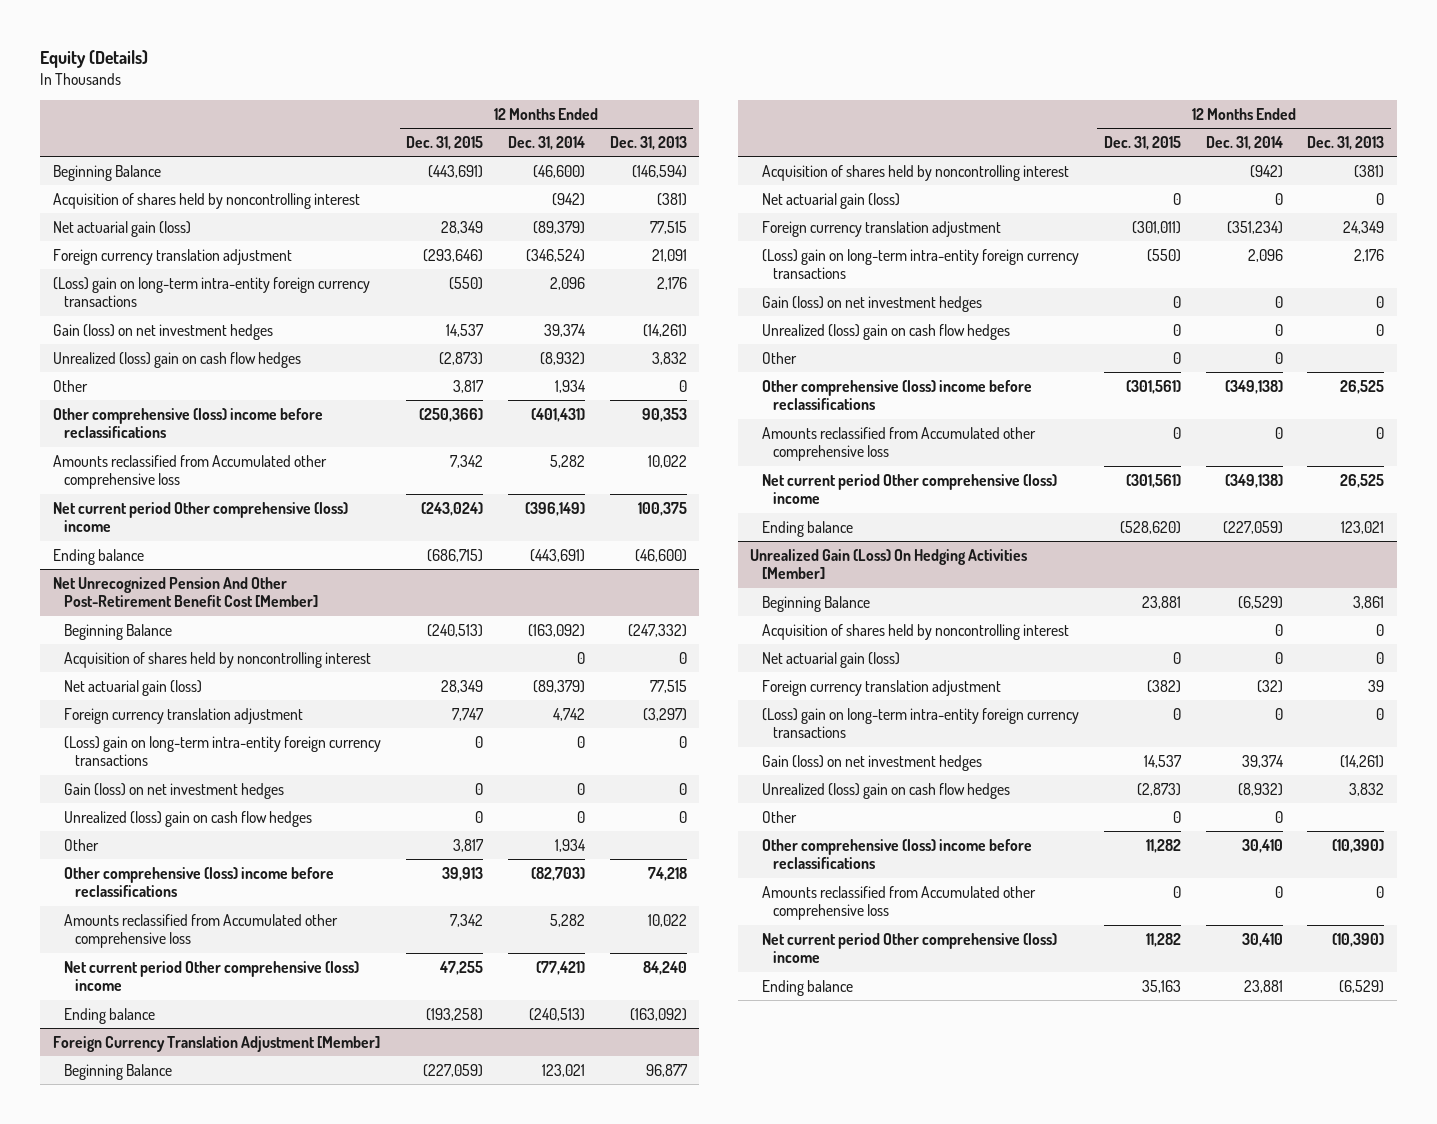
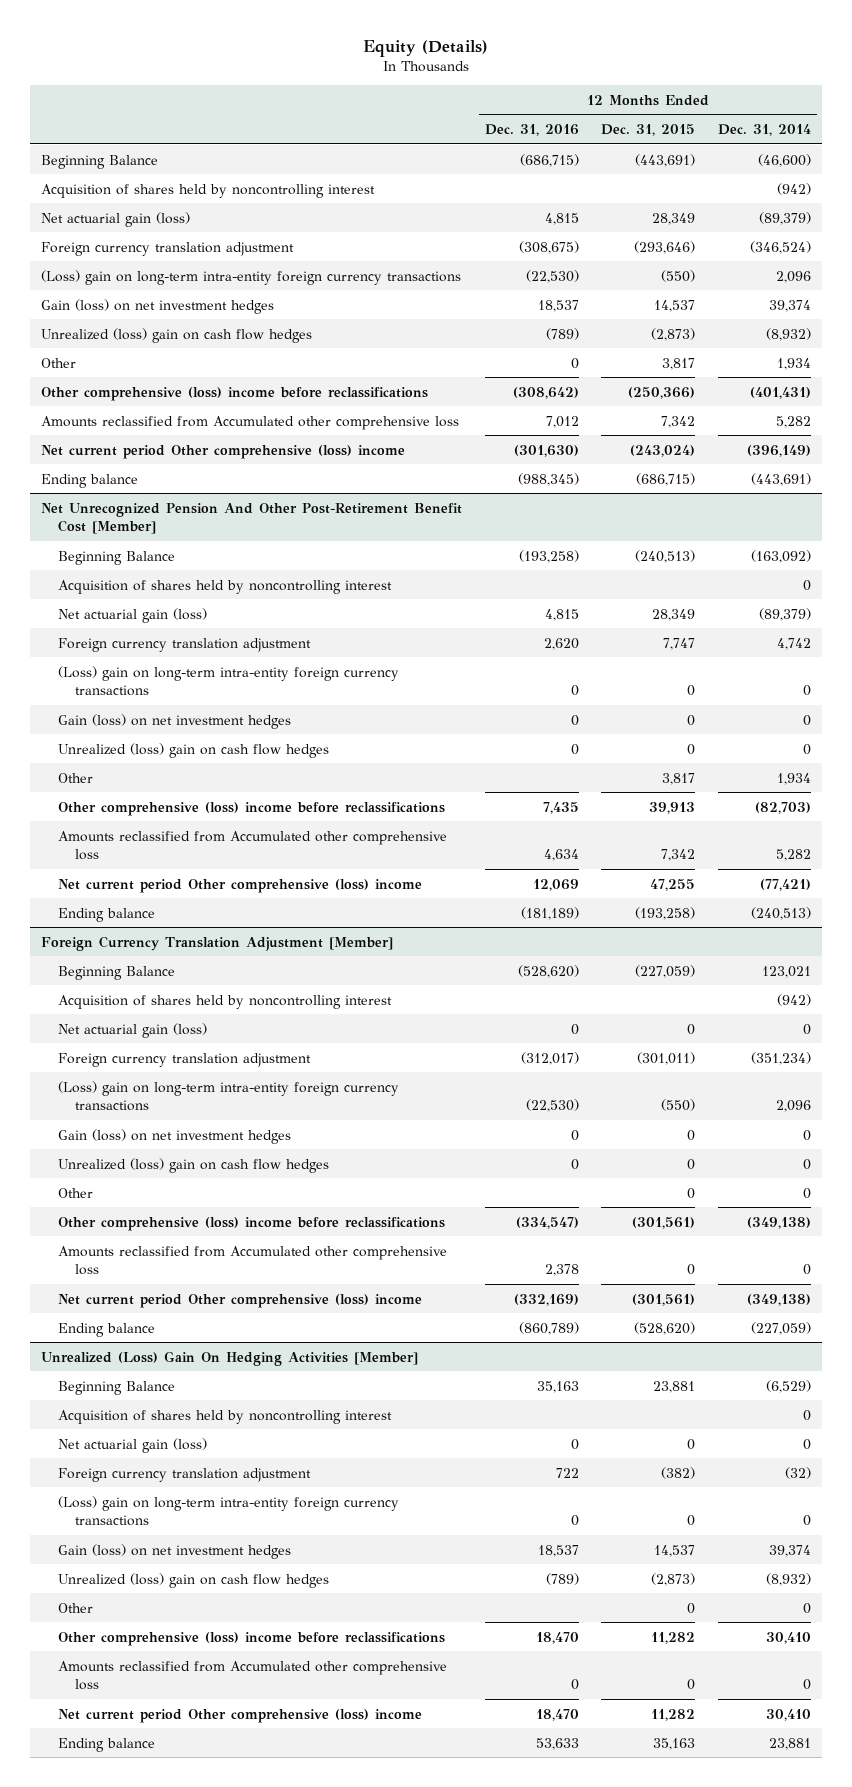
[609,135,687,150] Dec. 31, 2013 -> none
none -> [484,124,579,137] Dec. 31, 2016
[750,548,1028,580] Unrealized Gain (Loss) On Hedging Activities [Member] -> [41,1350,419,1366] Unrealized (Loss) Gain On Hedging Activities [Member]

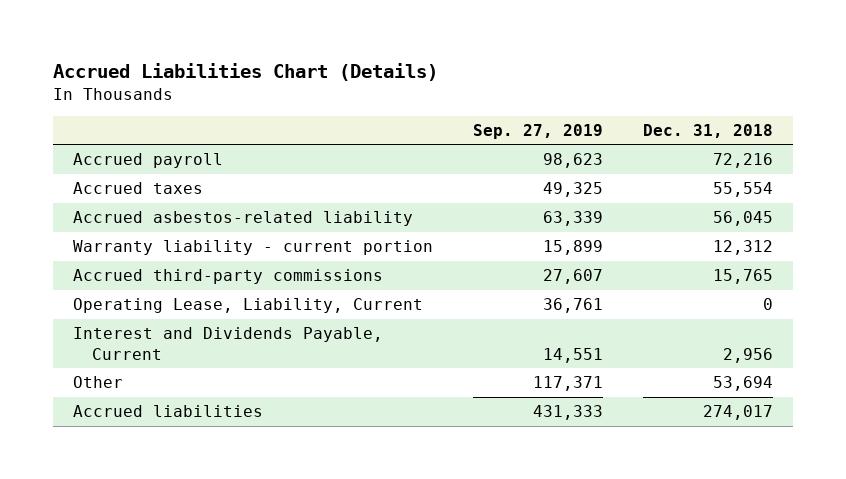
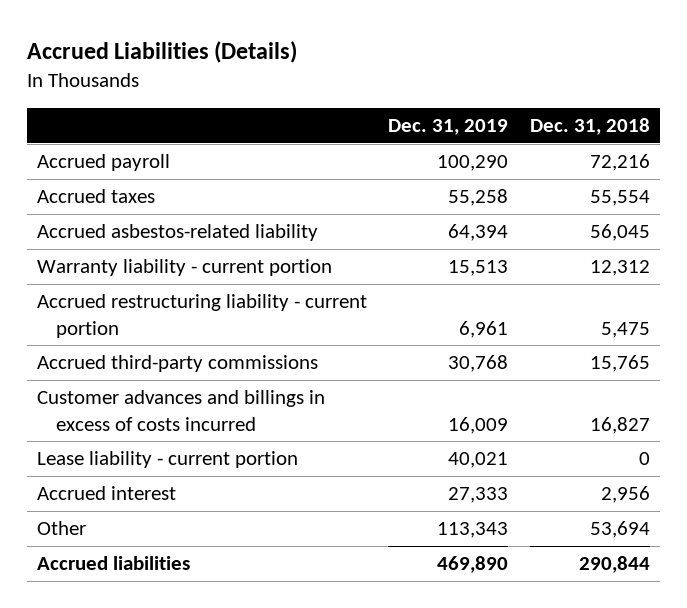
[53,62,439,81] Accrued Liabilities Chart (Details) -> [26,40,297,63] Accrued Liabilities (Details)
[472,123,603,139] Sep. 27, 2019 -> none
none -> [388,119,509,136] Dec. 31, 2019
none -> [37,294,368,338] Accrued restructuring liability - current portion
none -> [37,390,326,431] Customer advances and billings in excess of costs incurred
[73,298,424,314] Operating Lease, Liability, Current -> [37,451,299,469] Lease liability - current portion
[73,327,384,360] Interest and Dividends Payable, Current -> [37,486,177,501] Accrued interest
[702,405,773,421] 274,017 -> [578,556,650,574] 290,844

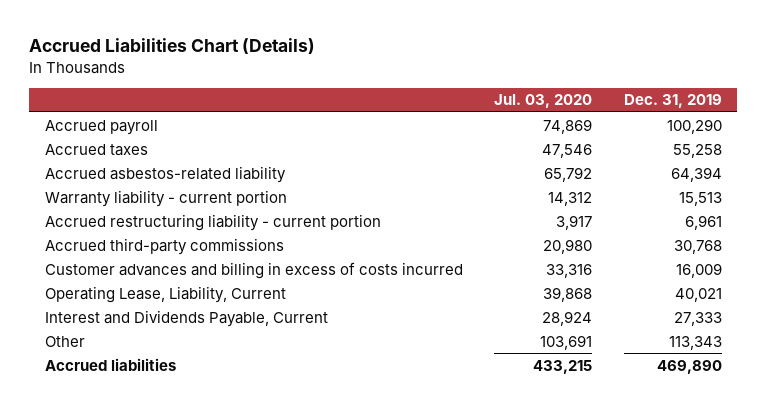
[26,40,297,63] Accrued Liabilities (Details) -> [28,38,315,55] Accrued Liabilities Chart (Details)
[529,118,650,136] Dec. 31, 2018 -> none
none -> [494,94,593,109] Jul. 03, 2020
[37,390,326,431] Customer advances and billings in excess of costs incurred -> [44,261,463,279] Customer advances and billing in excess of costs incurred
[37,451,299,469] Lease liability - current portion -> [44,285,286,303] Operating Lease, Liability, Current
[37,486,177,501] Accrued interest -> [44,309,328,327] Interest and Dividends Payable, Current

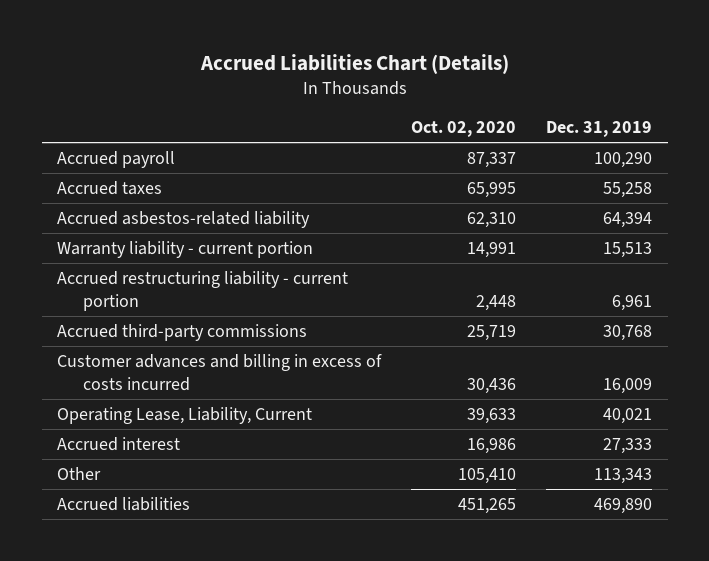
[494,94,593,109] Jul. 03, 2020 -> none
none -> [411,121,517,138] Oct. 02, 2020
[44,309,328,327] Interest and Dividends Payable, Current -> [56,436,180,451] Accrued interest

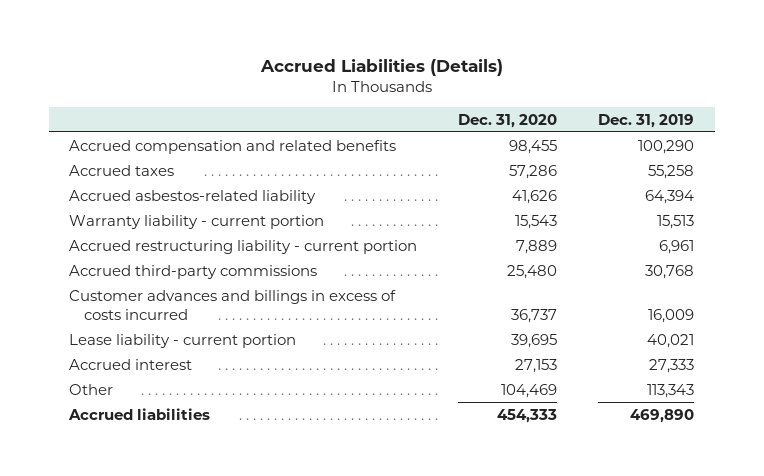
[199,53,509,74] Accrued Liabilities Chart (Details) -> [259,59,503,77] Accrued Liabilities (Details)
[411,121,517,138] Oct. 02, 2020 -> none
none -> [458,113,558,128] Dec. 31, 2020
[56,150,175,168] Accrued payroll -> [69,139,397,154] Accrued compensation and related benefits
[56,353,382,392] Customer advances and billing in excess of costs incurred -> [69,289,397,320] Customer advances and billings in excess of costs incurred
[56,406,312,424] Operating Lease, Liability, Current -> [69,333,297,348] Lease liability - current portion

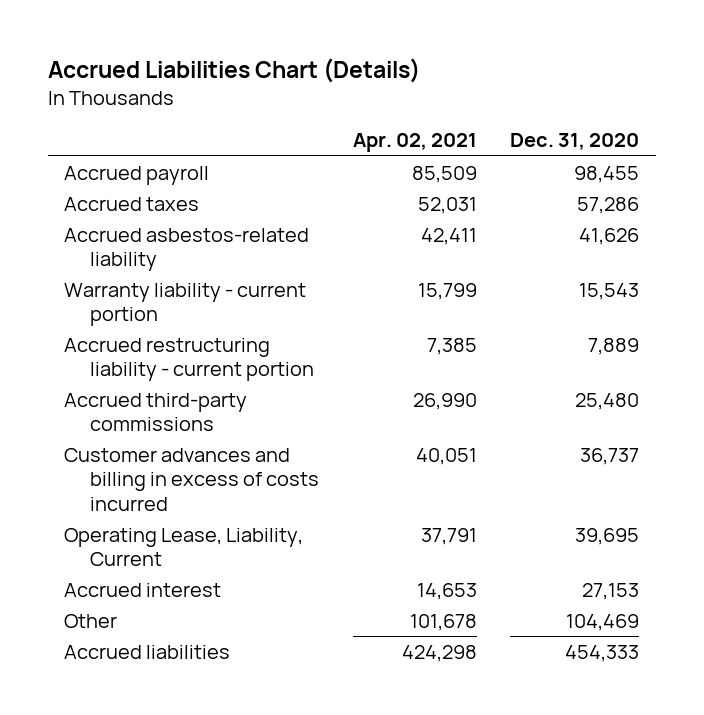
[259,59,503,77] Accrued Liabilities (Details) -> [47,58,420,84] Accrued Liabilities Chart (Details)
[598,113,695,128] Dec. 31, 2019 -> none
none -> [352,133,477,153] Apr. 02, 2021
[69,139,397,154] Accrued compensation and related benefits -> [64,165,210,185] Accrued payroll
[69,289,397,320] Customer advances and billings in excess of costs incurred -> [64,447,319,511] Customer advances and billing in excess of costs incurred
[69,333,297,348] Lease liability - current portion -> [64,527,304,567] Operating Lease, Liability, Current

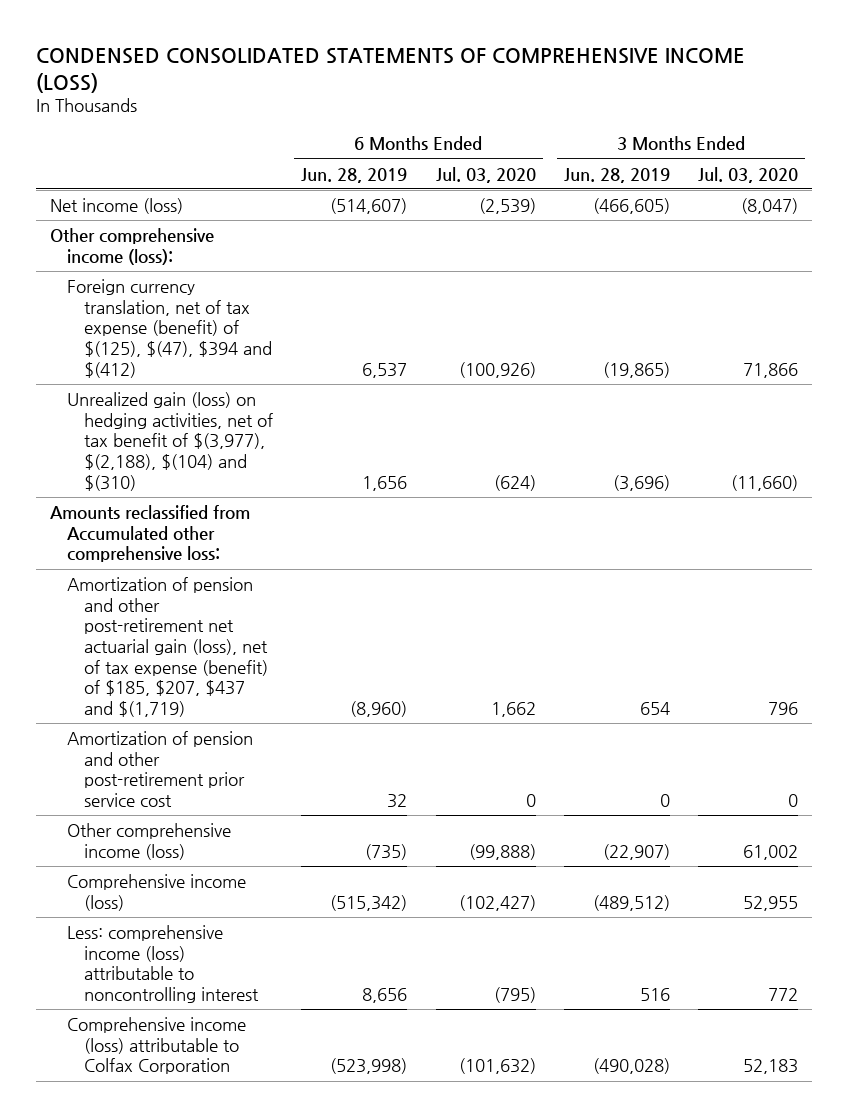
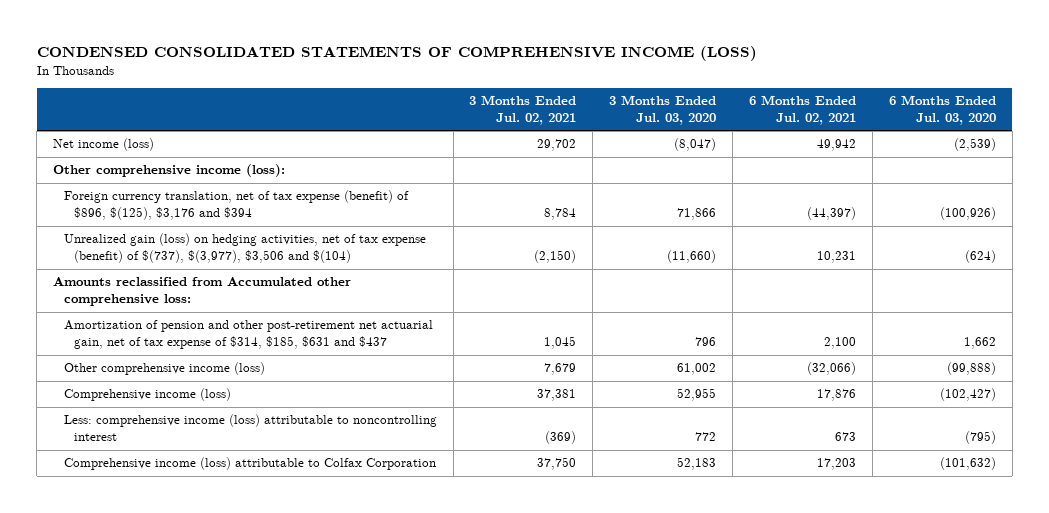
[301,167,408,183] Jun. 28, 2019 -> none
[563,167,670,183] Jun. 28, 2019 -> none
none -> [469,95,577,125] 3 Months Ended Jul. 02, 2021
none -> [749,95,857,125] 6 Months Ended Jul. 02, 2021
[67,279,273,378] Foreign currency translation, net of tax expense (benefit) of $(125), $(47), $394 and $(412) -> [63,190,409,221] Foreign currency translation, net of tax expense (benefit) of $896, $(125), $3,176 and $394
[67,392,274,491] Unrealized gain (loss) on hedging activities, net of tax benefit of $(3,977), $(2,188), $(104) and $(310) -> [63,233,426,264] Unrealized gain (loss) on hedging activities, net of tax expense (benefit) of $(737), $(3,977), $3,506 and $(104)
[67,731,254,808] Amortization of pension and other post-retirement prior service cost -> none
[67,577,269,718] Amortization of pension and other post-retirement net actuarial gain (loss), net of tax expense (benefit) of $185, $207, $437 and $(1,719) -> [63,320,433,350] Amortization of pension and other post-retirement net actuarial gain, net of tax expense of $314, $185, $631 and $437

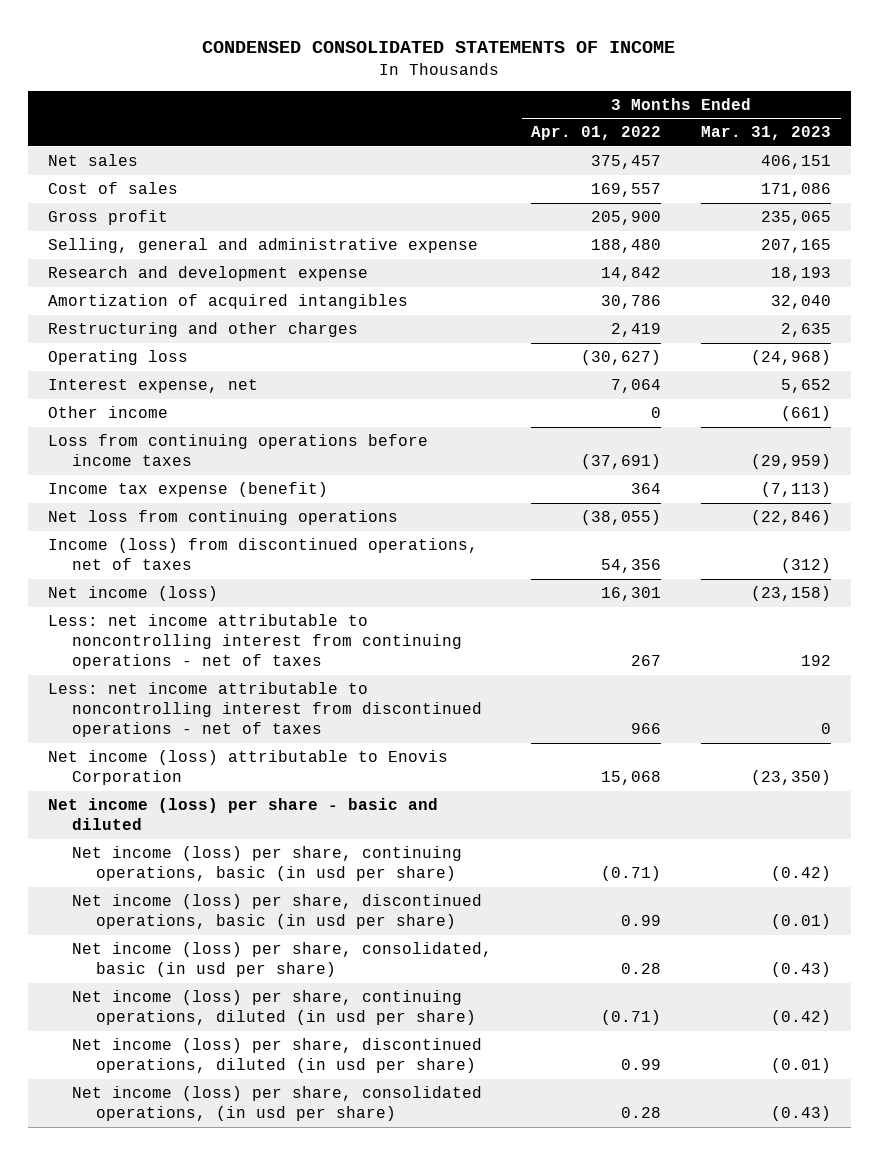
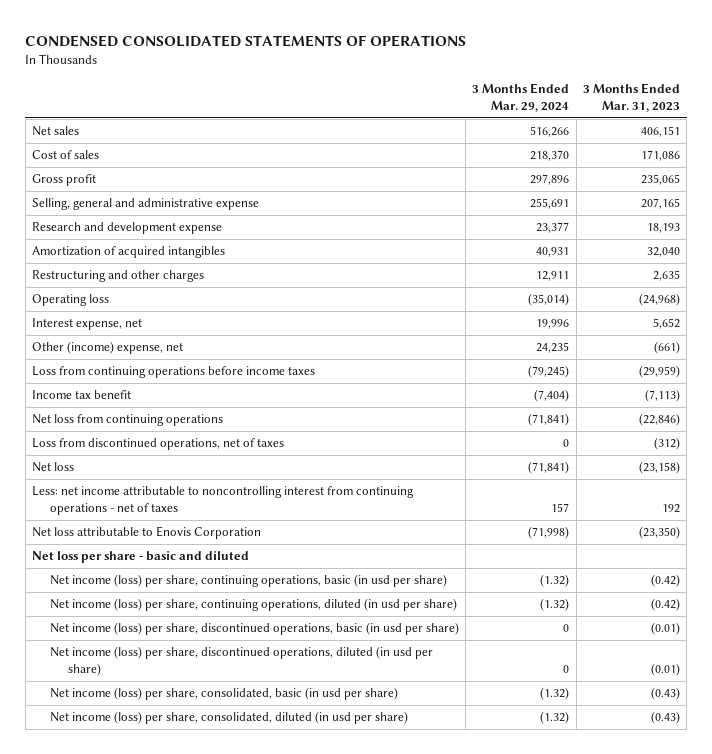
[202,41,676,54] CONDENSED CONSOLIDATED STATEMENTS OF INCOME -> [25,34,467,47] CONDENSED CONSOLIDATED STATEMENTS OF OPERATIONS
[531,126,662,141] Apr. 01, 2022 -> none
none -> [472,83,570,112] 3 Months Ended Mar. 29, 2024
[48,406,169,419] Other income -> [31,341,183,355] Other (income) expense, net
[48,482,329,498] Income tax expense (benefit) -> [31,390,131,400] Income tax benefit
[48,538,479,571] Income (loss) from discontinued operations, net of taxes -> [31,438,284,451] Loss from discontinued operations, net of taxes
[48,586,219,602] Net income (loss) -> [31,462,74,473] Net loss
[48,682,483,738] Less: net income attributable to noncontrolling interest from discontinued operations - net of taxes -> none
[48,750,449,786] Net income (loss) attributable to Enovis Corporation -> [31,526,261,540] Net loss attributable to Enovis Corporation
[48,798,439,831] Net income (loss) per share - basic and diluted -> [31,551,249,564] Net loss per share - basic and diluted
[72,894,483,930] Net income (loss) per share, discontinued operations, basic (in usd per share) -> [50,622,460,636] Net income (loss) per share, discontinued operations, basic (in usd per share)
[72,942,493,978] Net income (loss) per share, consolidated, basic (in usd per share) -> [50,687,399,701] Net income (loss) per share, consolidated, basic (in usd per share)
[72,1086,483,1122] Net income (loss) per share, consolidated operations, (in usd per share) -> [50,711,409,725] Net income (loss) per share, consolidated, diluted (in usd per share)

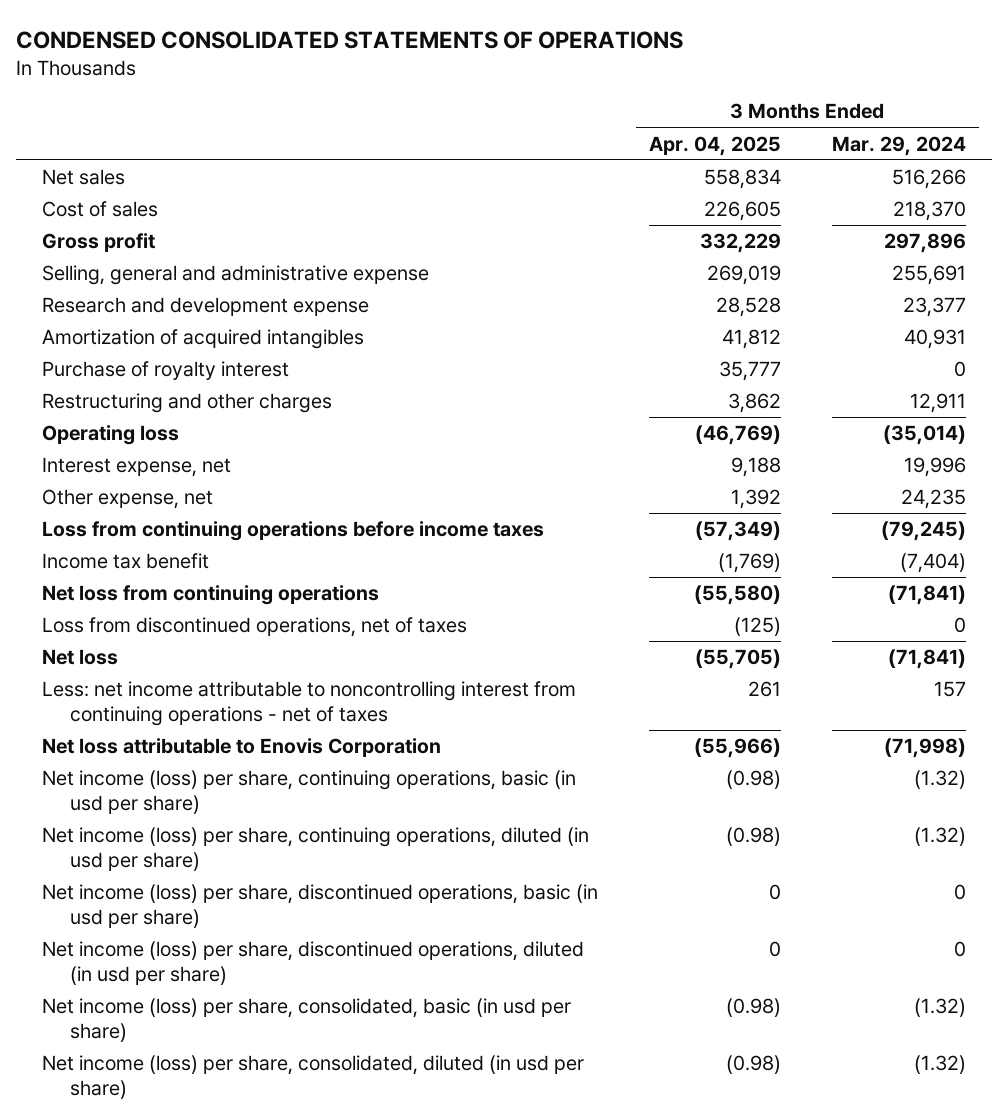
[582,83,680,112] 3 Months Ended Mar. 31, 2023 -> none
none -> [648,135,781,156] Apr. 04, 2025
none -> [41,361,289,381] Purchase of royalty interest
[31,341,183,355] Other (income) expense, net -> [41,489,213,510] Other expense, net
[31,551,249,564] Net loss per share - basic and diluted -> none

